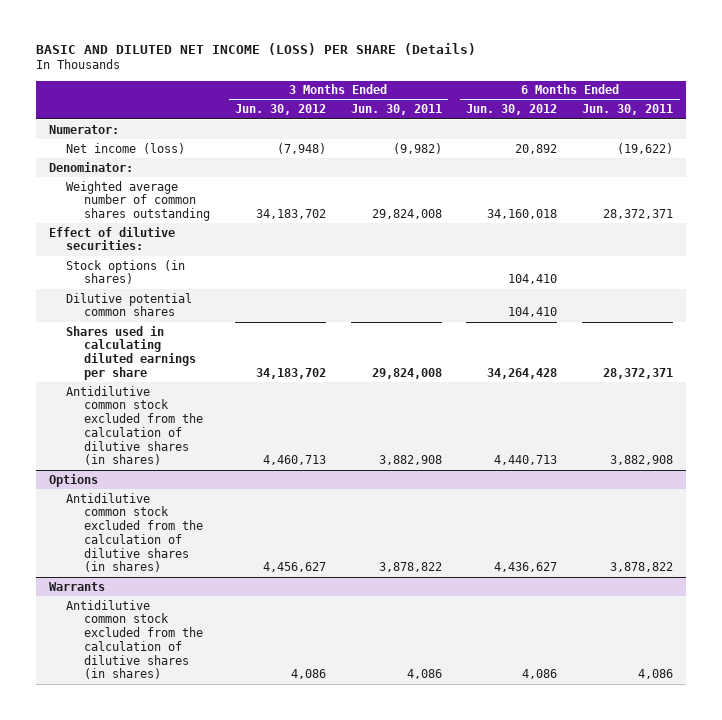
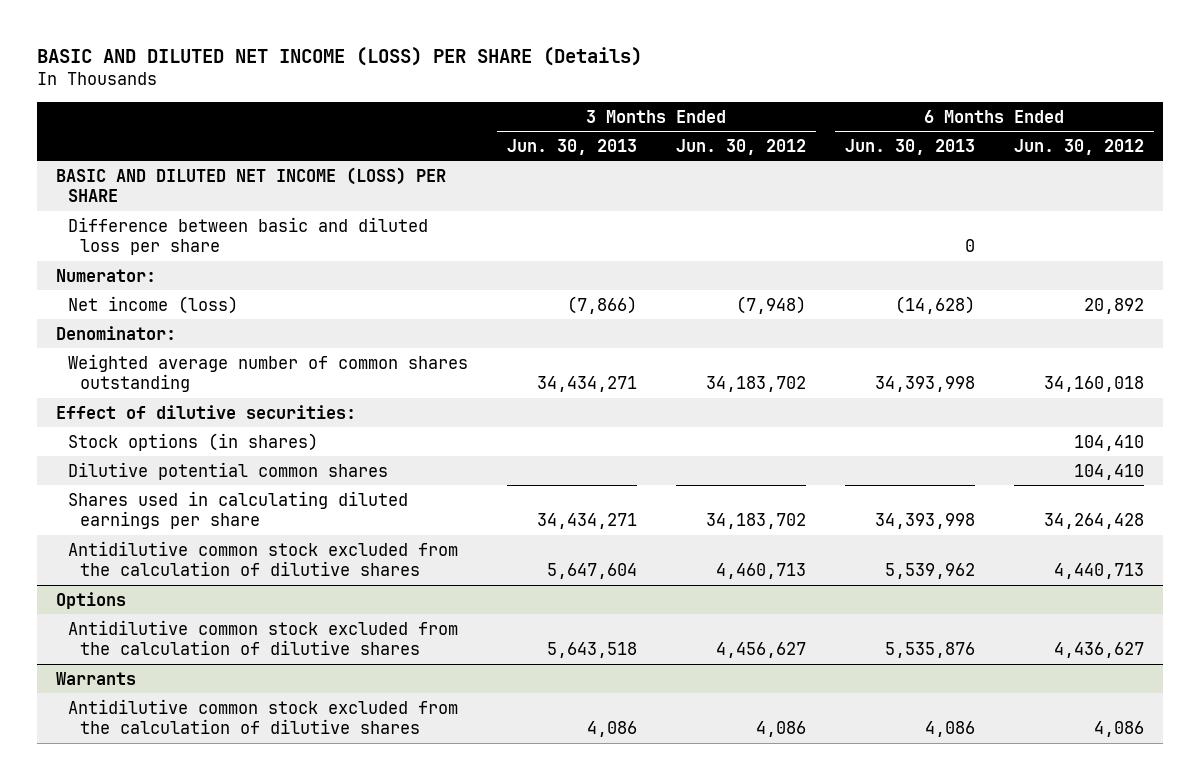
[350,104,442,116] Jun. 30, 2011 -> none
[582,104,674,116] Jun. 30, 2011 -> none
none -> [507,138,638,155] Jun. 30, 2013
none -> [844,138,975,155] Jun. 30, 2013
none -> [56,166,447,203] BASIC AND DILUTED NET INCOME (LOSS) PER SHARE
none -> [68,216,429,256] Difference between basic and diluted loss per share
[66,385,204,466] Antidilutive common stock excluded from the calculation of dilutive shares (in shares) -> [68,540,459,577] Antidilutive common stock excluded from the calculation of dilutive shares
[66,492,204,573] Antidilutive common stock excluded from the calculation of dilutive shares (in shares) -> [68,619,459,656] Antidilutive common stock excluded from the calculation of dilutive shares
[66,599,204,680] Antidilutive common stock excluded from the calculation of dilutive shares (in shares) -> [68,698,459,735] Antidilutive common stock excluded from the calculation of dilutive shares

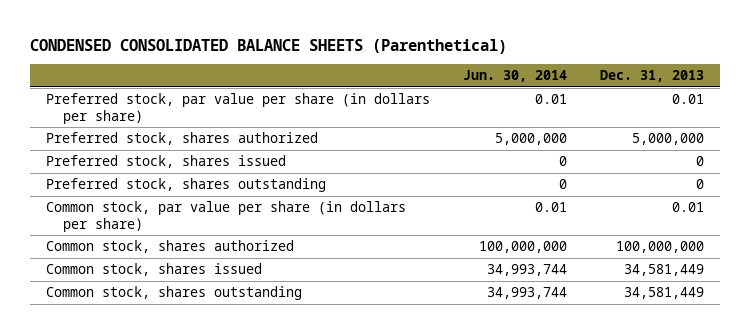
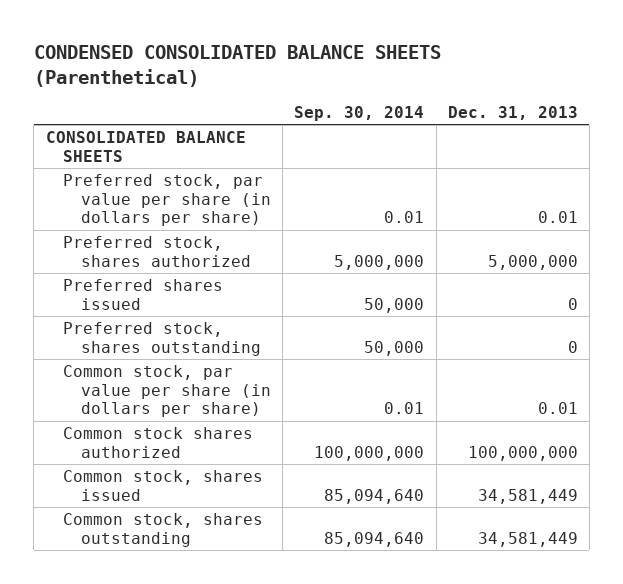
[462,70,567,83] Jun. 30, 2014 -> none
none -> [294,105,425,121] Sep. 30, 2014
none -> [45,131,246,162] CONSOLIDATED BALANCE SHEETS
[46,155,287,169] Preferred stock, shares issued -> [63,279,224,310] Preferred shares issued
[46,240,295,254] Common stock, shares authorized -> [63,427,254,458] Common stock shares authorized

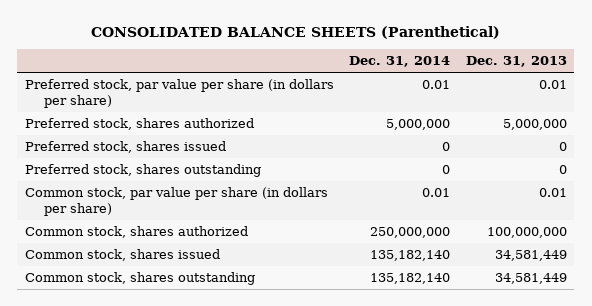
[33,44,441,87] CONDENSED CONSOLIDATED BALANCE SHEETS (Parenthetical) -> [90,25,500,39] CONSOLIDATED BALANCE SHEETS (Parenthetical)
[294,105,425,121] Sep. 30, 2014 -> none
none -> [349,56,451,68] Dec. 31, 2014
[45,131,246,162] CONSOLIDATED BALANCE SHEETS -> none
[63,279,224,310] Preferred shares issued -> [25,141,227,154] Preferred stock, shares issued
[63,427,254,458] Common stock shares authorized -> [25,226,249,239] Common stock, shares authorized

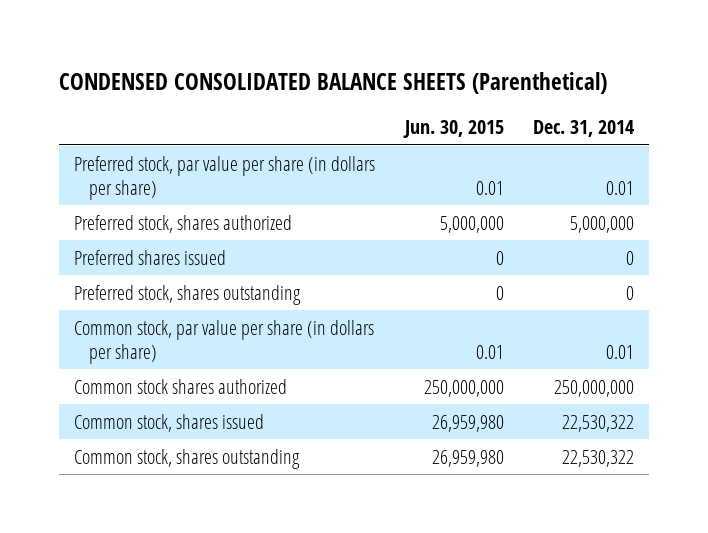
[90,25,500,39] CONSOLIDATED BALANCE SHEETS (Parenthetical) -> [59,71,608,94] CONDENSED CONSOLIDATED BALANCE SHEETS (Parenthetical)
[465,56,567,68] Dec. 31, 2013 -> none
none -> [402,120,504,139] Jun. 30, 2015
[25,141,227,154] Preferred stock, shares issued -> [74,249,227,265] Preferred shares issued
[25,226,249,239] Common stock, shares authorized -> [74,378,288,394] Common stock shares authorized
[370,250,451,262] 135,182,140 -> [562,414,635,432] 22,530,322
[370,273,451,285] 135,182,140 -> [562,449,635,467] 22,530,322

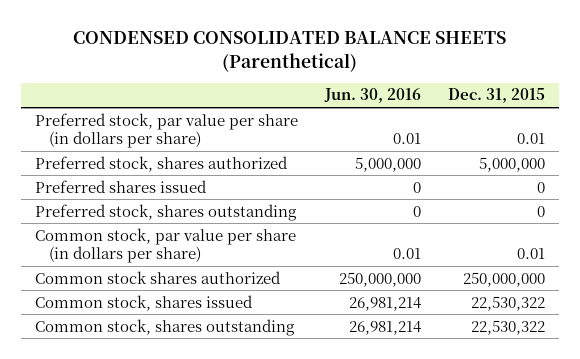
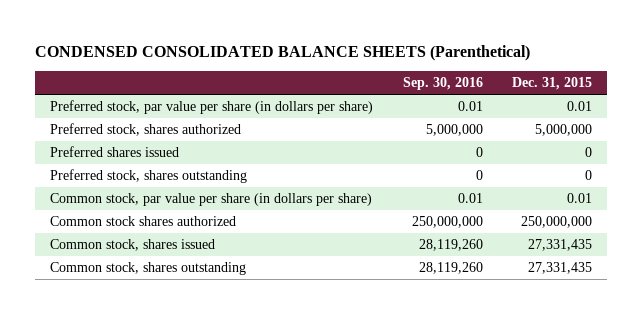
[324,88,422,104] Jun. 30, 2016 -> none
none -> [402,77,483,91] Sep. 30, 2016
[471,295,546,311] 22,530,322 -> [528,239,593,252] 27,331,435
[471,319,546,335] 22,530,322 -> [528,262,593,275] 27,331,435

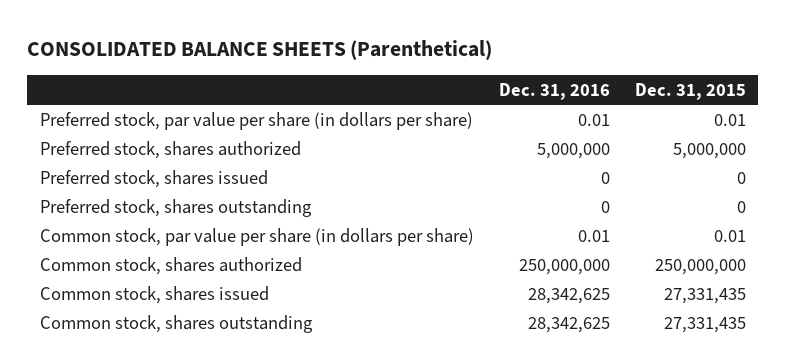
[35,45,531,62] CONDENSED CONSOLIDATED BALANCE SHEETS (Parenthetical) -> [27,40,493,61] CONSOLIDATED BALANCE SHEETS (Parenthetical)
[402,77,483,91] Sep. 30, 2016 -> none
none -> [498,82,610,100] Dec. 31, 2016
[50,146,180,158] Preferred shares issued -> [39,169,268,188] Preferred stock, shares issued
[50,216,237,227] Common stock shares authorized -> [39,256,302,275] Common stock, shares authorized

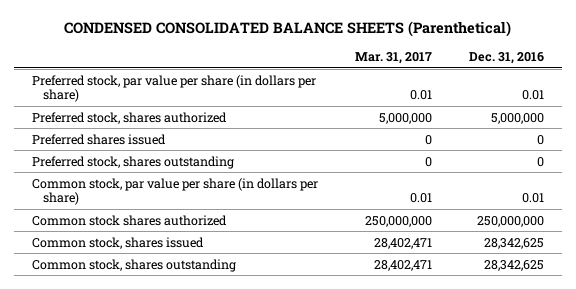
[27,40,493,61] CONSOLIDATED BALANCE SHEETS (Parenthetical) -> [64,21,512,38] CONDENSED CONSOLIDATED BALANCE SHEETS (Parenthetical)
[634,82,746,100] Dec. 31, 2015 -> none
none -> [355,52,433,65] Mar. 31, 2017
[39,169,268,188] Preferred stock, shares issued -> [32,133,167,145] Preferred shares issued
[39,256,302,275] Common stock, shares authorized -> [32,214,228,226] Common stock shares authorized

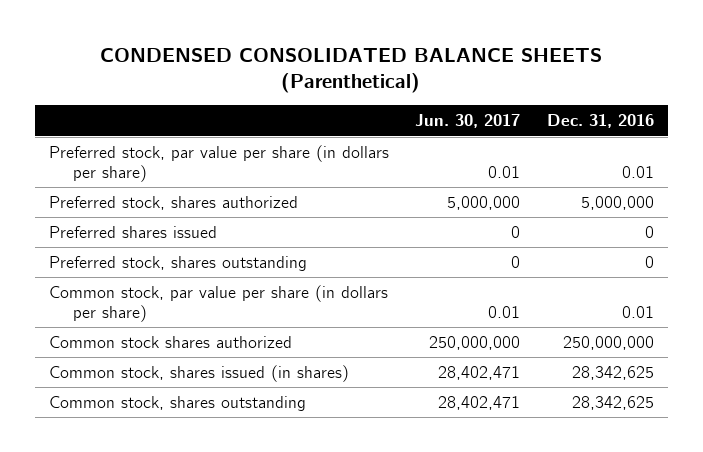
[355,52,433,65] Mar. 31, 2017 -> none
none -> [415,114,521,129] Jun. 30, 2017
[32,236,205,249] Common stock, shares issued -> [48,364,349,382] Common stock, shares issued (in shares)

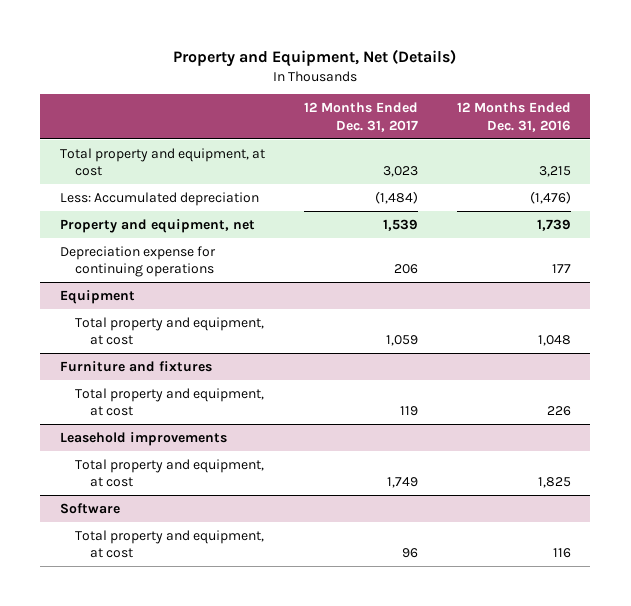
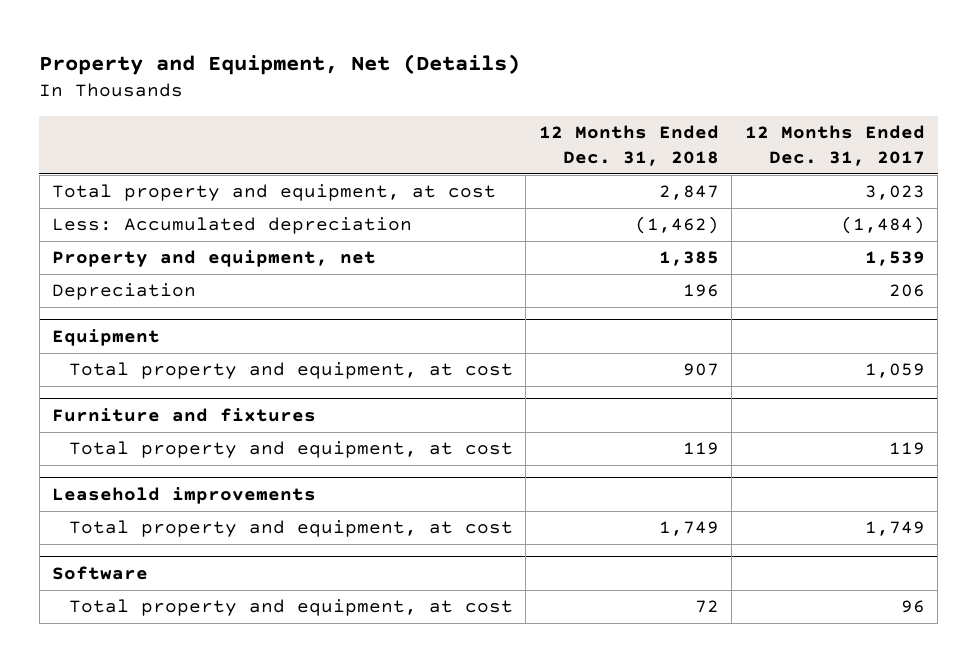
[456,102,571,132] 12 Months Ended Dec. 31, 2016 -> none
none -> [538,125,719,167] 12 Months Ended Dec. 31, 2018
[59,245,216,278] Depreciation expense for continuing operations -> none
none -> [52,283,197,301] Depreciation

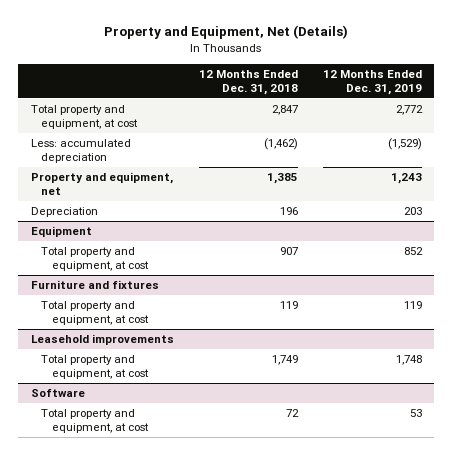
[744,125,925,167] 12 Months Ended Dec. 31, 2017 -> none
none -> [322,69,422,95] 12 Months Ended Dec. 31, 2019
[52,217,413,235] Less: Accumulated depreciation -> [30,139,131,164] Less: accumulated depreciation

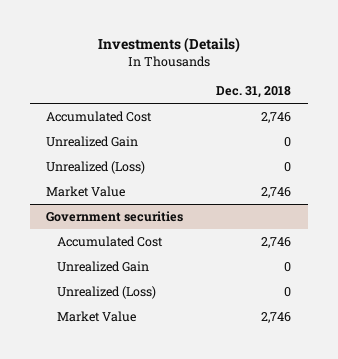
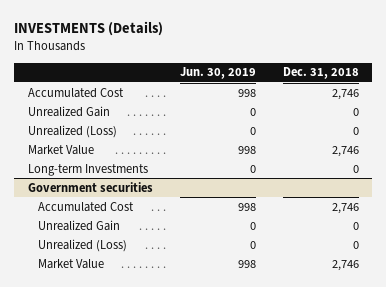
[97,37,240,54] Investments (Details) -> [14,21,164,37] INVESTMENTS (Details)
none -> [179,67,256,80] Jun. 30, 2019
none -> [27,163,148,176] Long-term Investments

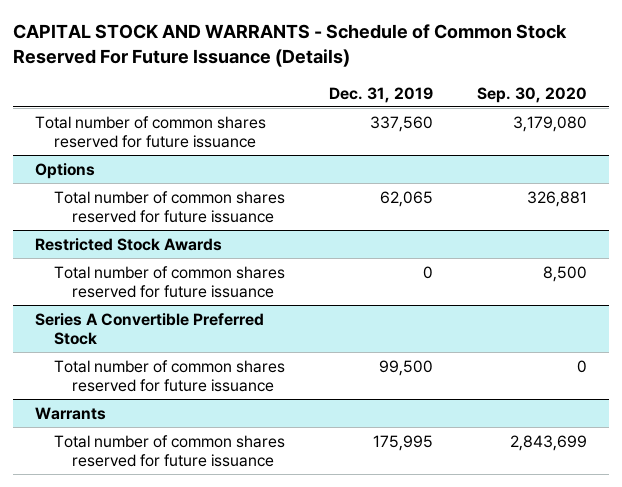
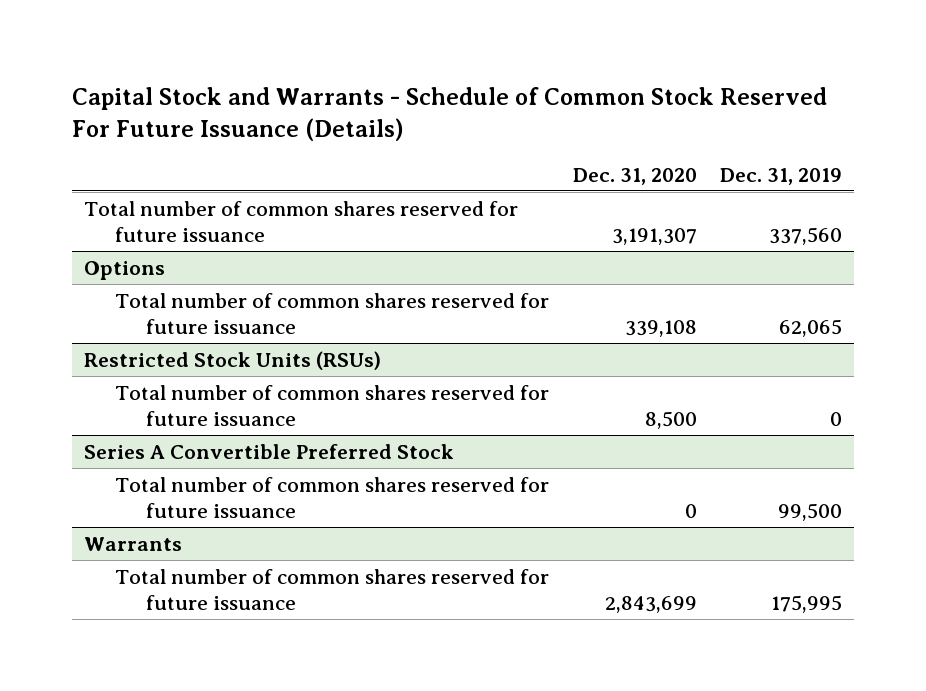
[13,24,568,68] CAPITAL STOCK AND WARRANTS - Schedule of Common Stock Reserved For Future Issuance (Details) -> [72,86,828,142] Capital Stock and Warrants - Schedule of Common Stock Reserved For Future Issuance (Details)
[476,86,587,103] Sep. 30, 2020 -> none
none -> [572,167,697,185] Dec. 31, 2020
[35,237,223,251] Restricted Stock Awards -> [83,350,381,370] Restricted Stock Units (RSUs)

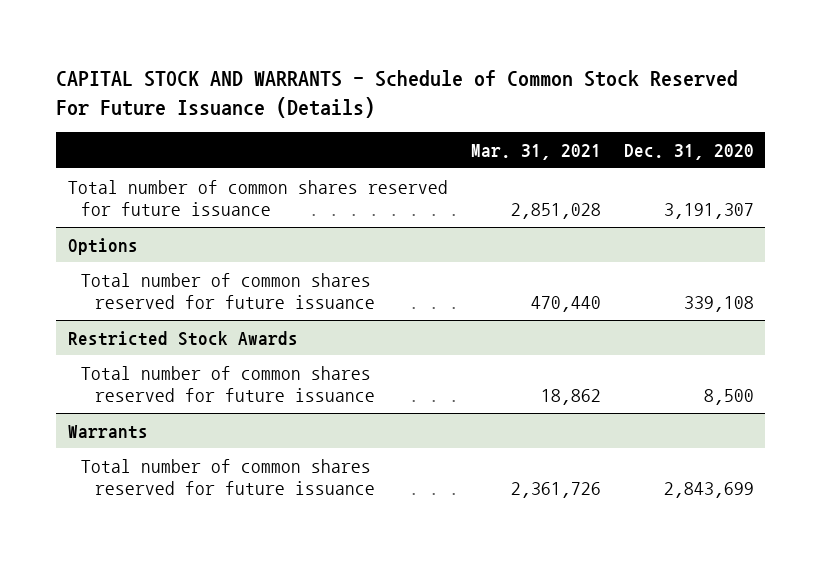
[72,86,828,142] Capital Stock and Warrants - Schedule of Common Stock Reserved For Future Issuance (Details) -> [56,70,739,118] CAPITAL STOCK AND WARRANTS - Schedule of Common Stock Reserved For Future Issuance (Details)
[720,167,843,185] Dec. 31, 2019 -> none
none -> [470,144,601,161] Mar. 31, 2021
[83,350,381,370] Restricted Stock Units (RSUs) -> [67,330,298,346] Restricted Stock Awards
[83,443,454,459] Series A Convertible Preferred Stock -> none
[115,476,550,519] Total number of common shares reserved for future issuance -> none

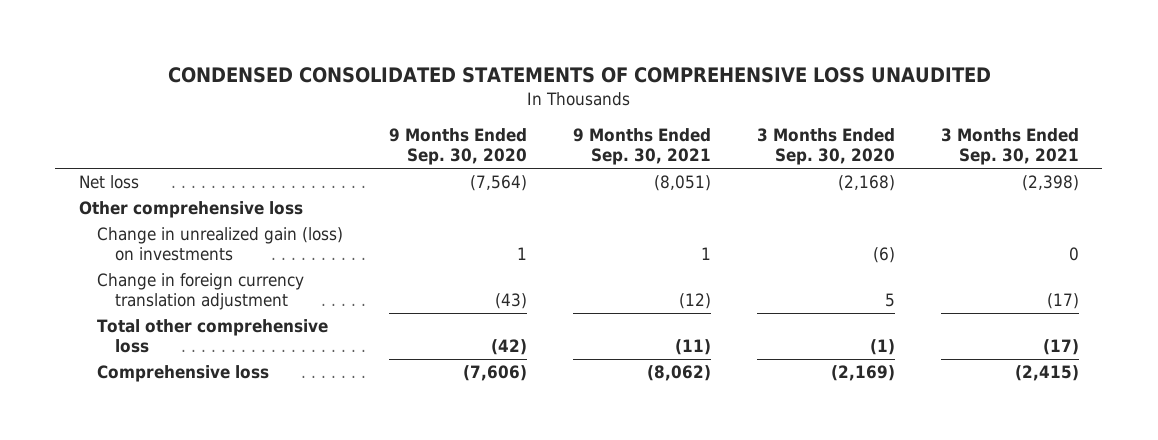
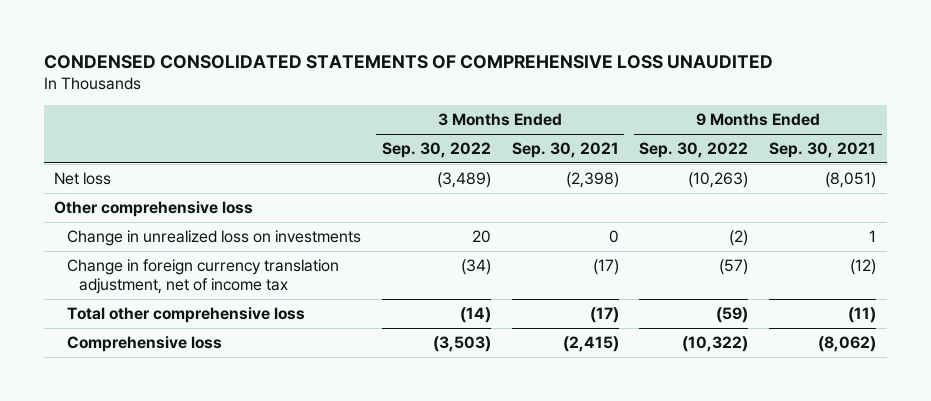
[388,128,527,166] 9 Months Ended Sep. 30, 2020 -> none
[756,128,895,166] 3 Months Ended Sep. 30, 2020 -> none
none -> [381,142,491,159] Sep. 30, 2022
none -> [639,142,749,159] Sep. 30, 2022
[96,227,343,262] Change in unrealized gain (loss) on investments -> [66,230,361,247] Change in unrealized loss on investments
[96,273,304,311] Change in foreign currency translation adjustment -> [66,259,339,294] Change in foreign currency translation adjustment, net of income tax

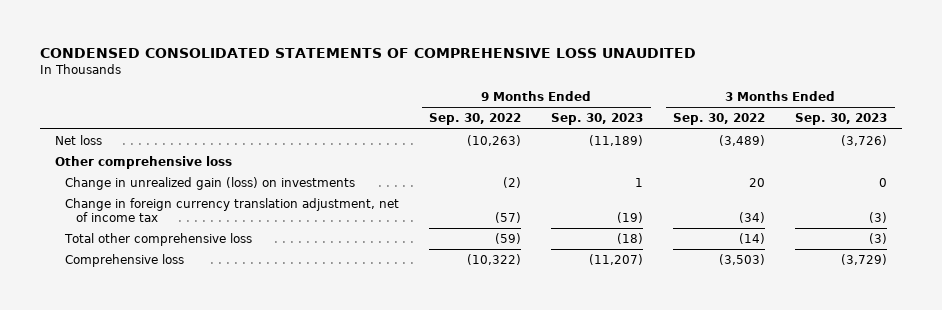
[511,142,619,159] Sep. 30, 2021 -> none
[769,142,877,159] Sep. 30, 2021 -> none
none -> [551,113,644,126] Sep. 30, 2023
none -> [795,113,888,126] Sep. 30, 2023
[66,230,361,247] Change in unrealized loss on investments -> [65,176,356,190] Change in unrealized gain (loss) on investments

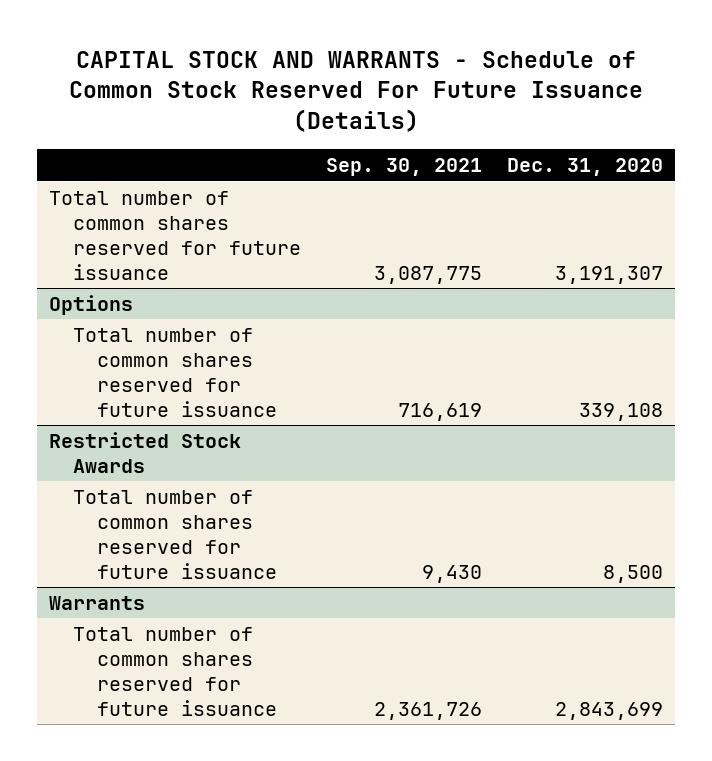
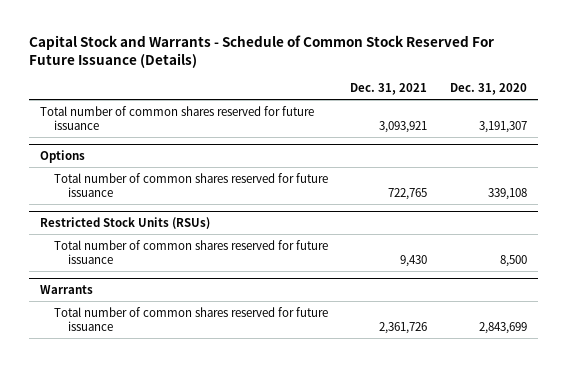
[68,50,643,133] CAPITAL STOCK AND WARRANTS - Schedule of Common Stock Reserved For Future Issuance (Details) -> [28,34,494,69] Capital Stock and Warrants - Schedule of Common Stock Reserved For Future Issuance (Details)
[325,158,482,177] Sep. 30, 2021 -> none
none -> [350,83,428,96] Dec. 31, 2021
[49,431,242,473] Restricted Stock Awards -> [39,216,210,229] Restricted Stock Units (RSUs)

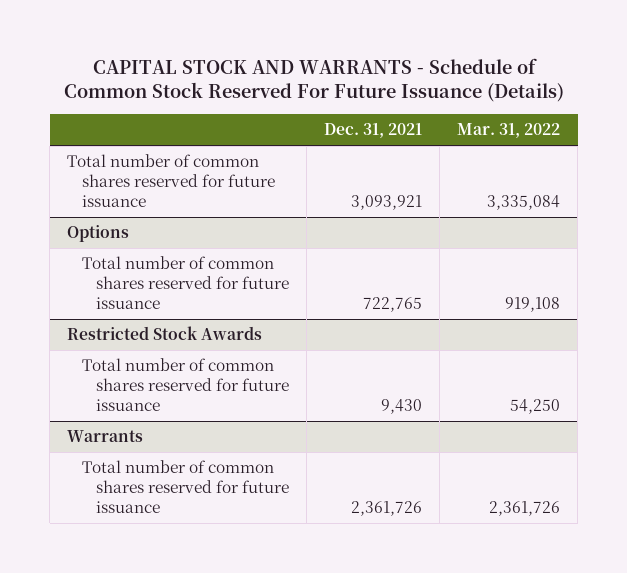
[28,34,494,69] Capital Stock and Warrants - Schedule of Common Stock Reserved For Future Issuance (Details) -> [63,57,564,103] CAPITAL STOCK AND WARRANTS - Schedule of Common Stock Reserved For Future Issuance (Details)
[449,83,527,96] Dec. 31, 2020 -> none
none -> [457,123,561,139] Mar. 31, 2022
[39,216,210,229] Restricted Stock Units (RSUs) -> [67,326,263,341] Restricted Stock Awards

